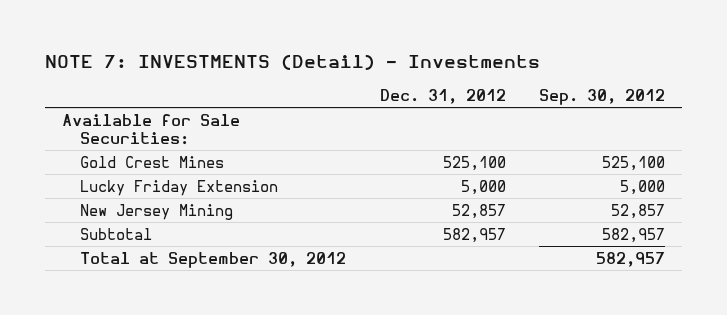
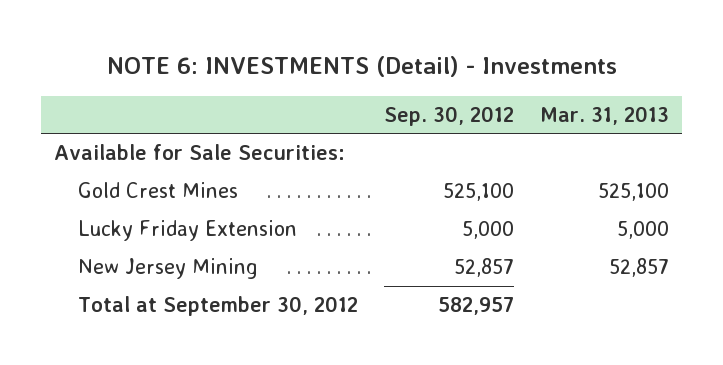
[44,54,540,71] NOTE 7: INVESTMENTS (Detail) - Investments -> [106,56,617,78] NOTE 6: INVESTMENTS (Detail) - Investments
[379,88,506,104] Dec. 31, 2012 -> none
none -> [539,105,669,125] Mar. 31, 2013
[80,227,153,240] Subtotal -> none

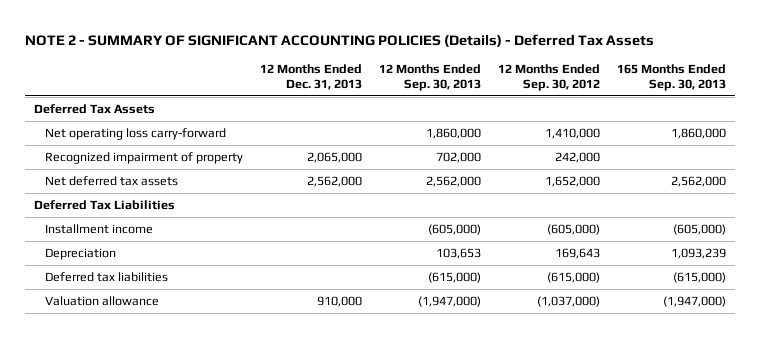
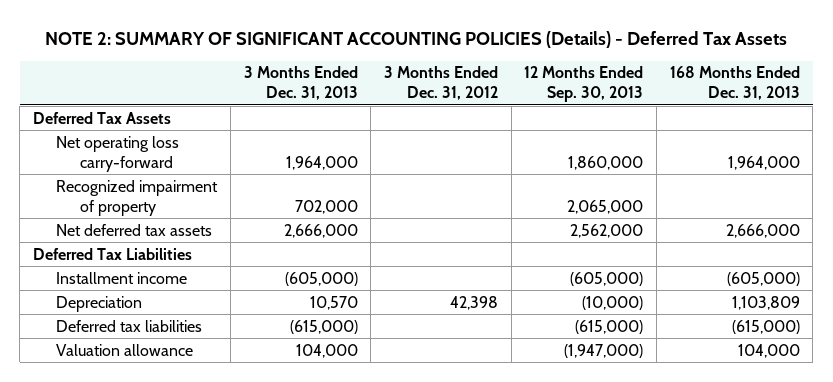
[25,33,655,47] NOTE 2 - SUMMARY OF SIGNIFICANT ACCOUNTING POLICIES (Details) - Deferred Tax Assets -> [45,30,788,48] NOTE 2: SUMMARY OF SIGNIFICANT ACCOUNTING POLICIES (Details) - Deferred Tax Assets
[260,64,363,91] 12 Months Ended Dec. 31, 2013 -> none
[498,64,601,92] 12 Months Ended Sep. 30, 2012 -> none
[617,64,727,92] 165 Months Ended Sep. 30, 2013 -> none
none -> [243,66,358,101] 3 Months Ended Dec. 31, 2013
none -> [384,66,499,101] 3 Months Ended Dec. 31, 2012
none -> [669,66,800,101] 168 Months Ended Dec. 31, 2013
[436,151,482,163] 702,000 -> [567,199,644,214] 2,065,000
[436,247,482,259] 103,653 -> [582,295,644,310] (10,000)

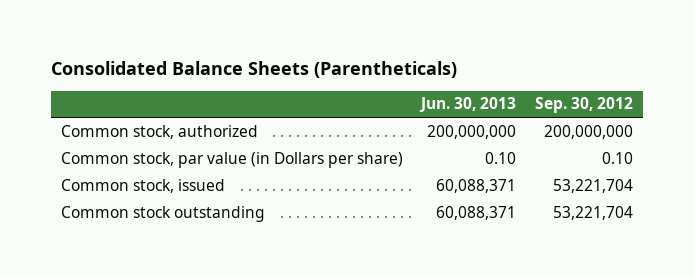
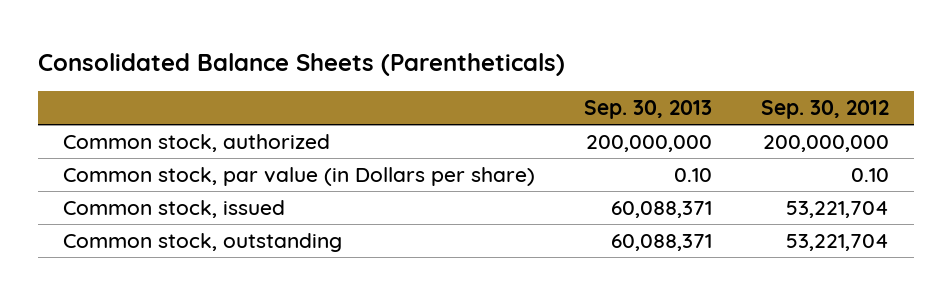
[419,97,517,113] Jun. 30, 2013 -> none
none -> [584,100,713,120] Sep. 30, 2013
[60,205,265,222] Common stock outstanding -> [63,232,343,252] Common stock, outstanding

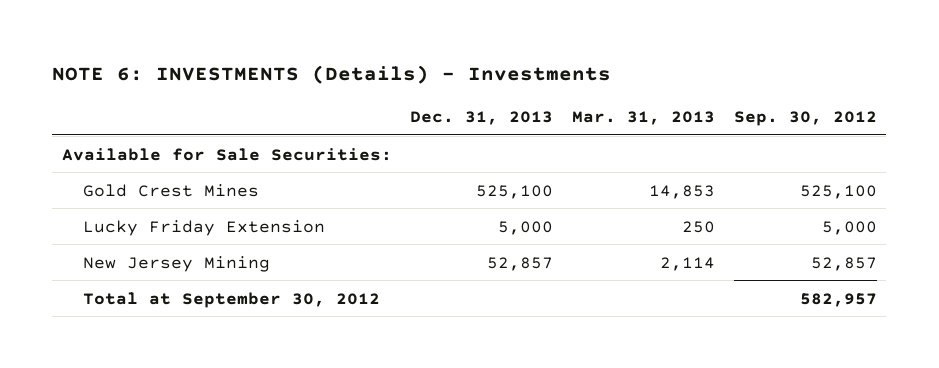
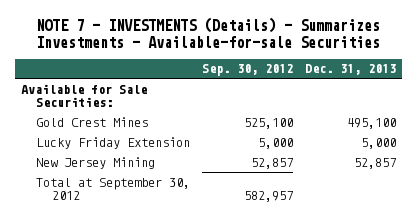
[52,65,612,85] NOTE 6: INVESTMENTS (Details) - Investments -> [36,17,381,48] NOTE 7 - INVESTMENTS (Details) - Summarizes Investments - Available-for-sale Securities
[572,111,716,126] Mar. 31, 2013 -> none
[476,184,554,199] 525,100 -> [347,117,397,129] 495,100

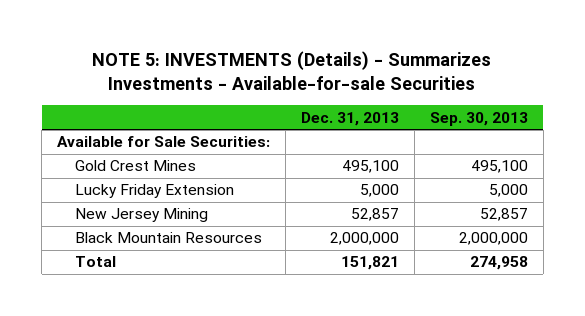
[36,17,381,48] NOTE 7 - INVESTMENTS (Details) - Summarizes Investments - Available-for-sale Securities -> [92,50,492,90] NOTE 5: INVESTMENTS (Details) - Summarizes Investments - Available-for-sale Securities
[202,64,294,77] Sep. 30, 2012 -> none
none -> [429,111,528,126] Sep. 30, 2013
[36,177,191,201] Total at September 30, 2012 -> none
none -> [75,232,263,244] Black Mountain Resources
none -> [75,256,117,268] Total

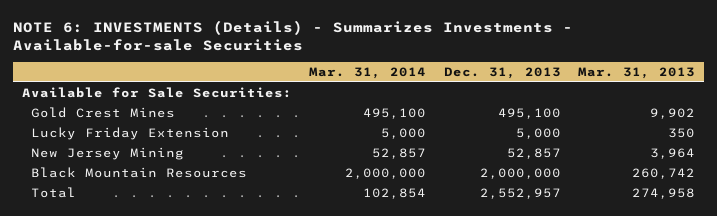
[92,50,492,90] NOTE 5: INVESTMENTS (Details) - Summarizes Investments - Available-for-sale Securities -> [13,19,574,51] NOTE 6: INVESTMENTS (Details) - Summarizes Investments - Available-for-sale Securities
[429,111,528,126] Sep. 30, 2013 -> none
none -> [309,66,427,79] Mar. 31, 2014
none -> [578,66,696,79] Mar. 31, 2013
[340,256,399,271] 151,821 -> [479,188,561,200] 2,552,957

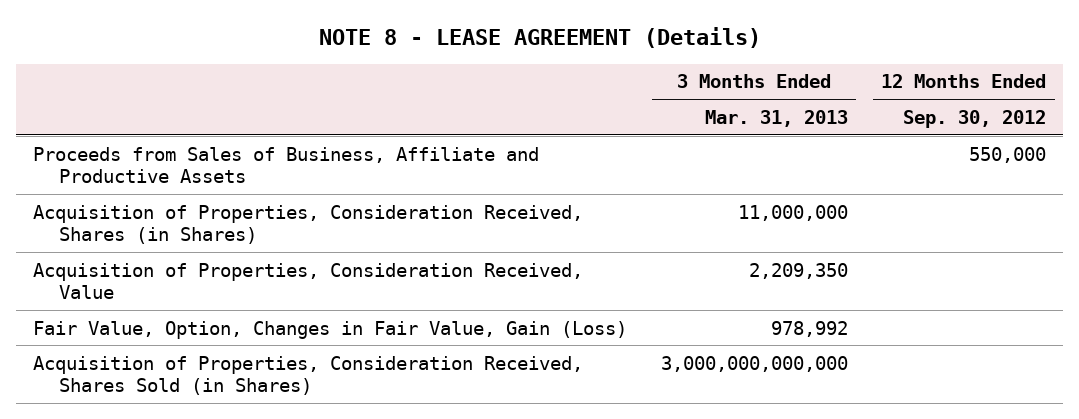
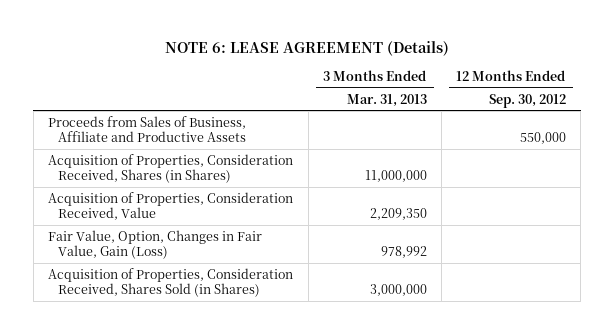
[318,26,761,48] NOTE 8 - LEASE AGREEMENT (Details) -> [165,40,450,56] NOTE 6: LEASE AGREEMENT (Details)
[660,355,848,372] 3,000,000,000,000 -> [369,284,427,297] 3,000,000

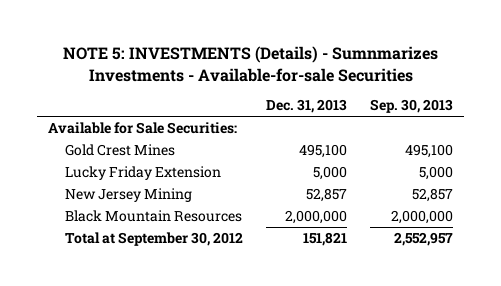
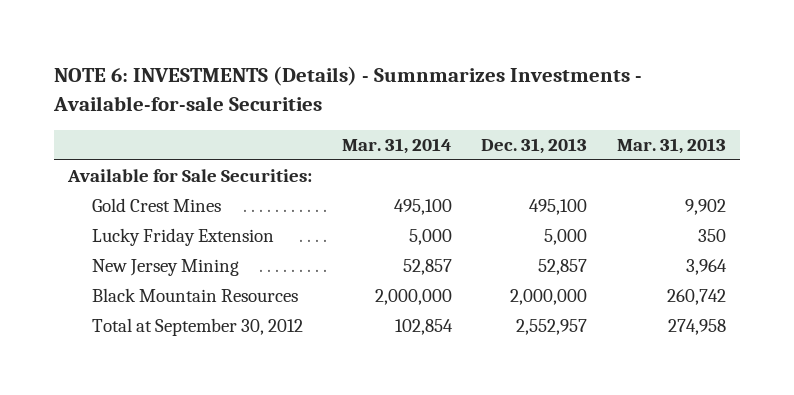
[62,45,438,82] NOTE 5: INVESTMENTS (Details) - Sumnmarizes Investments - Available-for-sale Securities -> [52,66,642,112] NOTE 6: INVESTMENTS (Details) - Sumnmarizes Investments - Available-for-sale Securities
[369,99,453,114] Sep. 30, 2013 -> none
none -> [341,138,452,155] Mar. 31, 2014
none -> [616,138,726,155] Mar. 31, 2013
[302,231,347,246] 151,821 -> [516,319,588,336] 2,552,957

